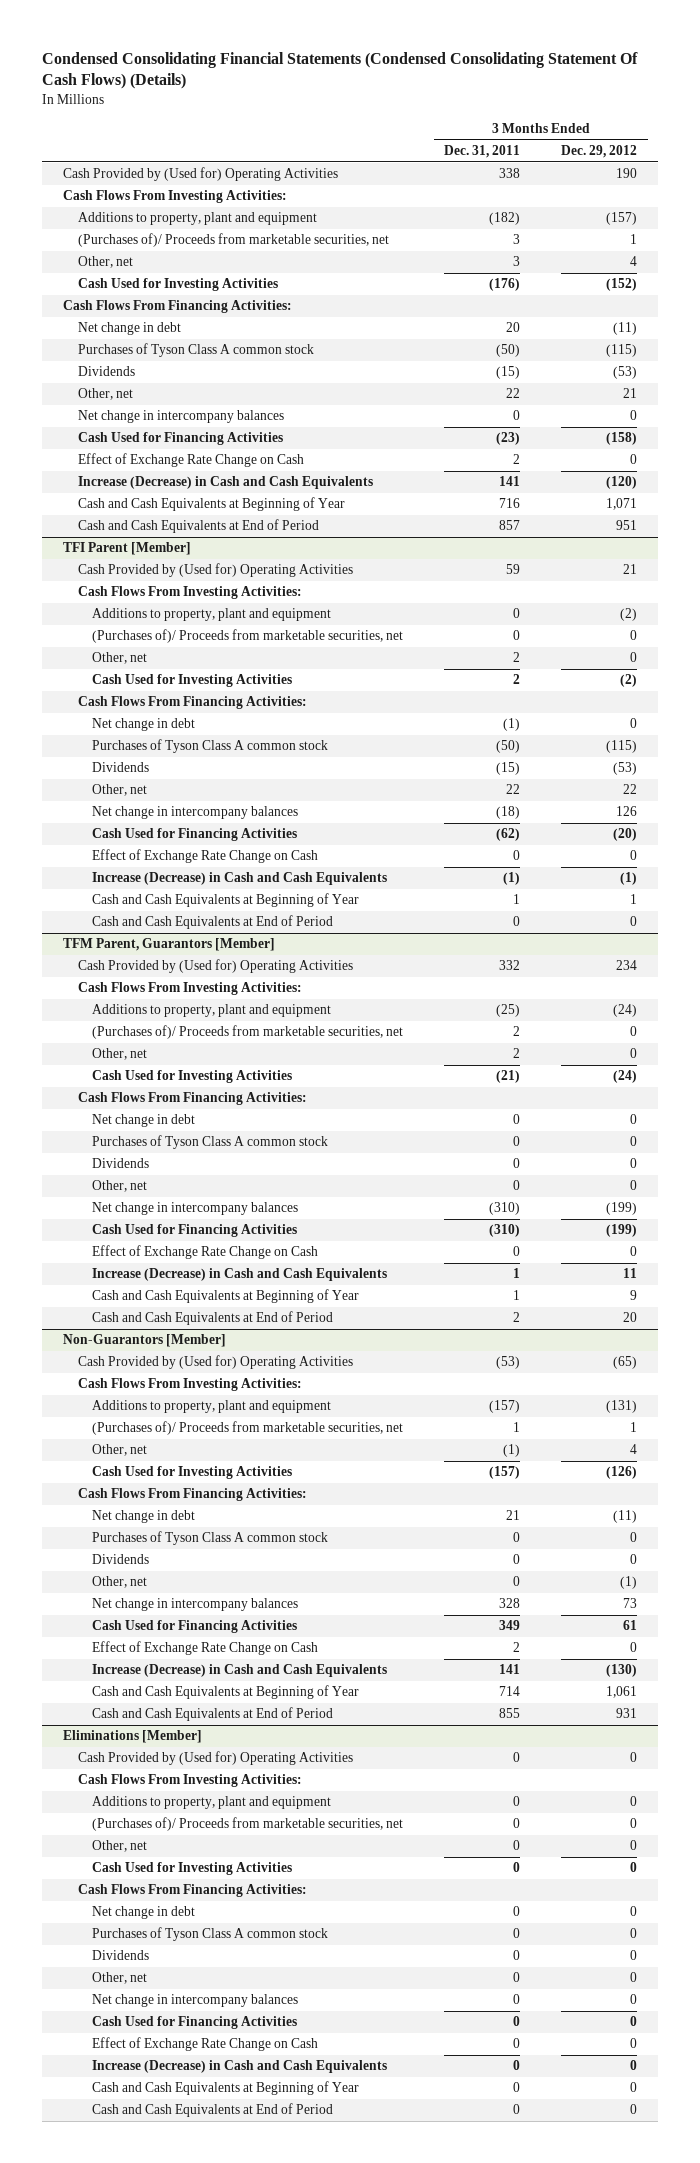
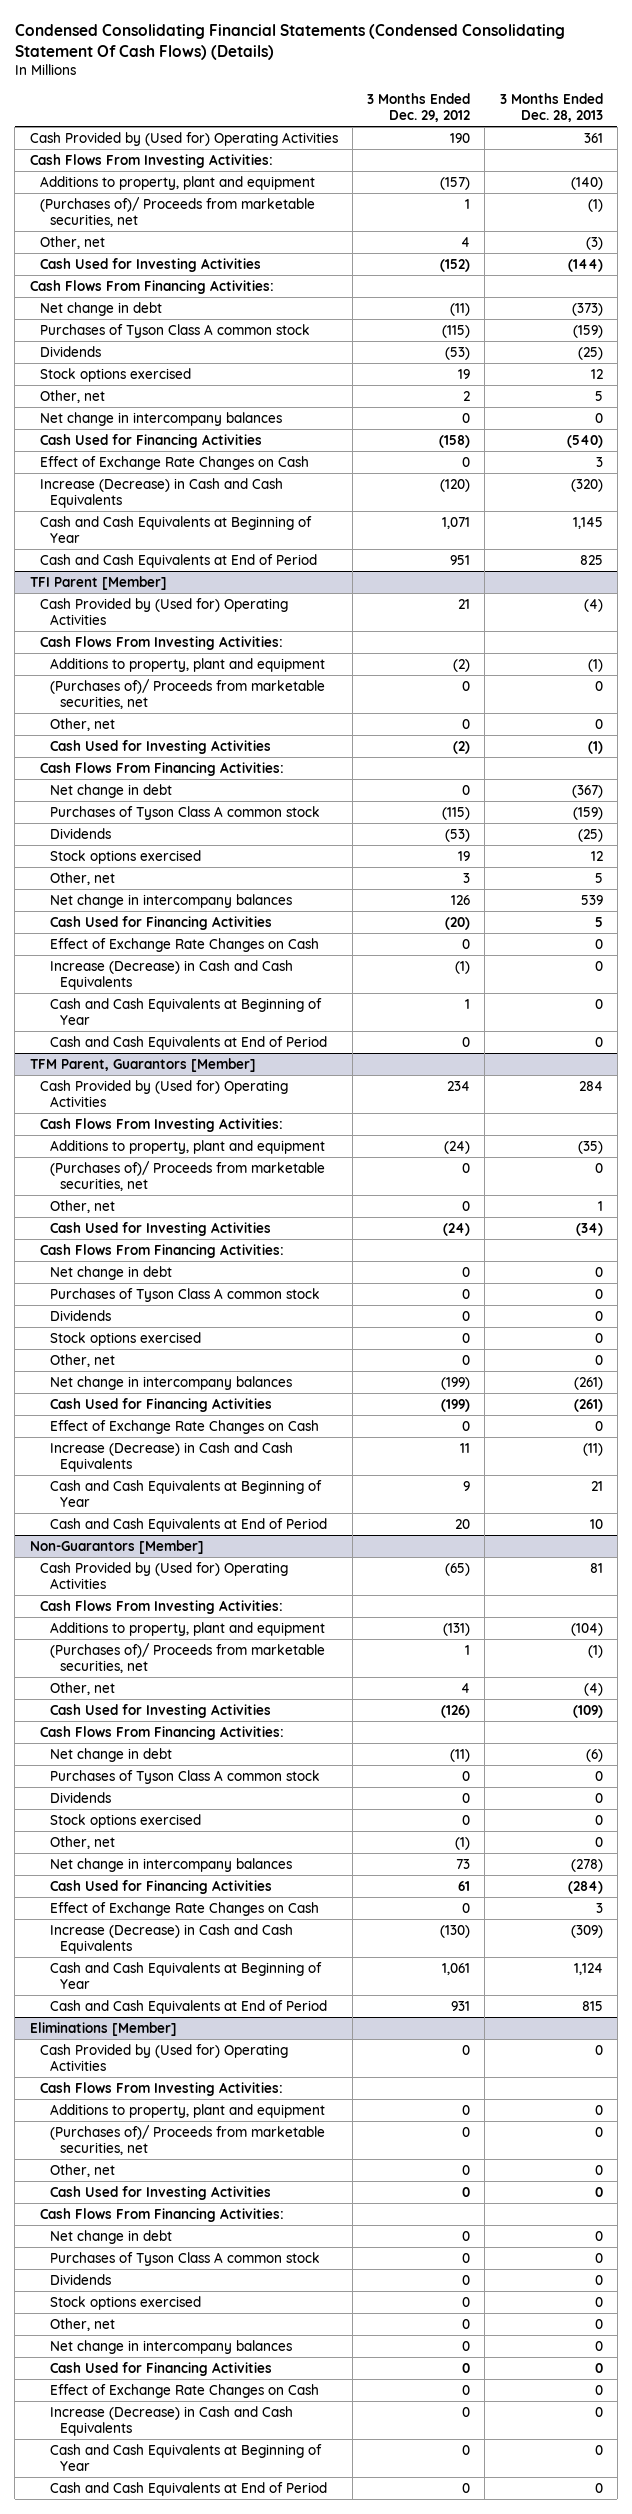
[444,144,521,158] Dec. 31, 2011 -> none
none -> [499,93,603,123] 3 Months Ended Dec. 28, 2013
none -> [39,367,191,382] Stock options exercised
[623,388,638,399] 21 -> [463,390,471,401] 2
[77,453,304,468] Effect of Exchange Rate Change on Cash -> [39,455,309,470] Effect of Exchange Rate Changes on Cash
none -> [49,849,201,864] Stock options exercised
[623,784,638,795] 22 -> [463,872,471,883] 3
[92,849,319,864] Effect of Exchange Rate Change on Cash -> [49,937,319,952] Effect of Exchange Rate Changes on Cash
none -> [49,1331,201,1346] Stock options exercised
[92,1245,319,1260] Effect of Exchange Rate Change on Cash -> [49,1419,319,1434] Effect of Exchange Rate Changes on Cash
none -> [49,1813,201,1828] Stock options exercised
[92,1641,319,1656] Effect of Exchange Rate Change on Cash -> [49,1901,319,1916] Effect of Exchange Rate Changes on Cash
none -> [49,2295,201,2310] Stock options exercised
[92,2037,319,2052] Effect of Exchange Rate Change on Cash -> [49,2383,319,2398] Effect of Exchange Rate Changes on Cash

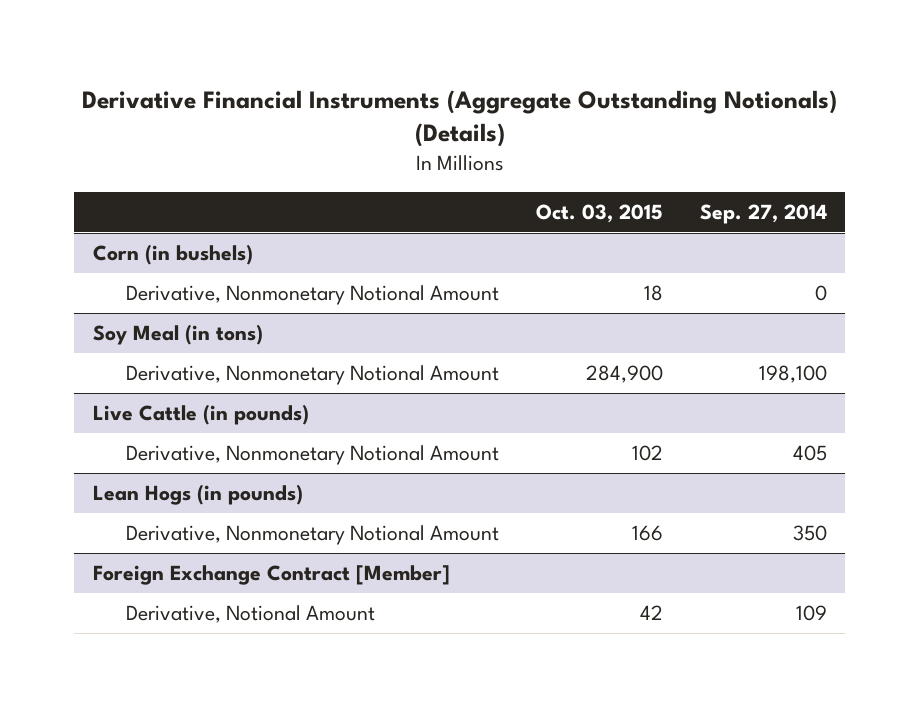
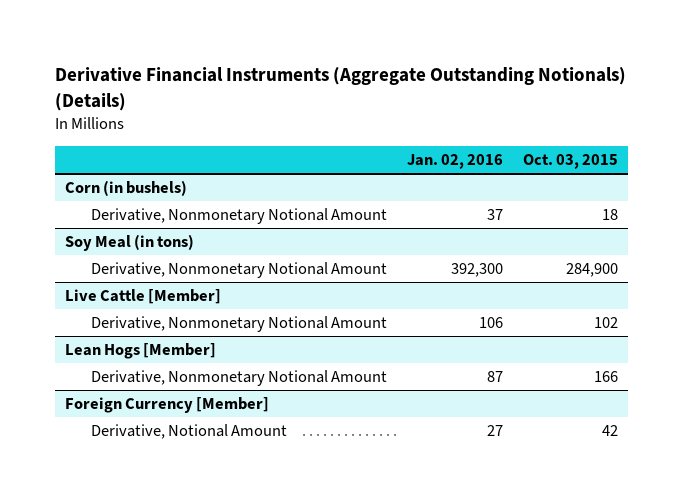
[699,203,827,224] Sep. 27, 2014 -> none
none -> [407,154,504,170] Jan. 02, 2016
[92,404,309,426] Live Cattle (in pounds) -> [65,289,222,305] Live Cattle [Member]
[92,484,303,506] Lean Hogs (in pounds) -> [65,343,217,360] Lean Hogs [Member]
[92,565,450,586] Foreign Exchange Contract [Member] -> [65,397,270,414] Foreign Currency [Member]

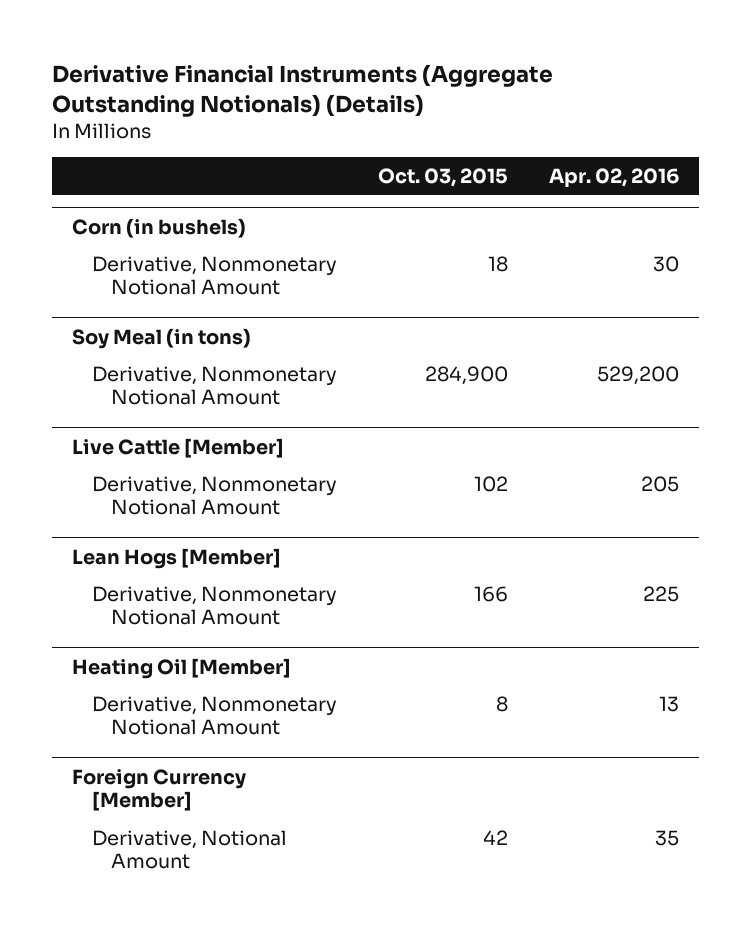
[407,154,504,170] Jan. 02, 2016 -> none
none -> [548,167,679,187] Apr. 02, 2016
none -> [72,657,292,679] Heating Oil [Member]
none -> [91,695,337,736] Derivative, Nonmonetary Notional Amount

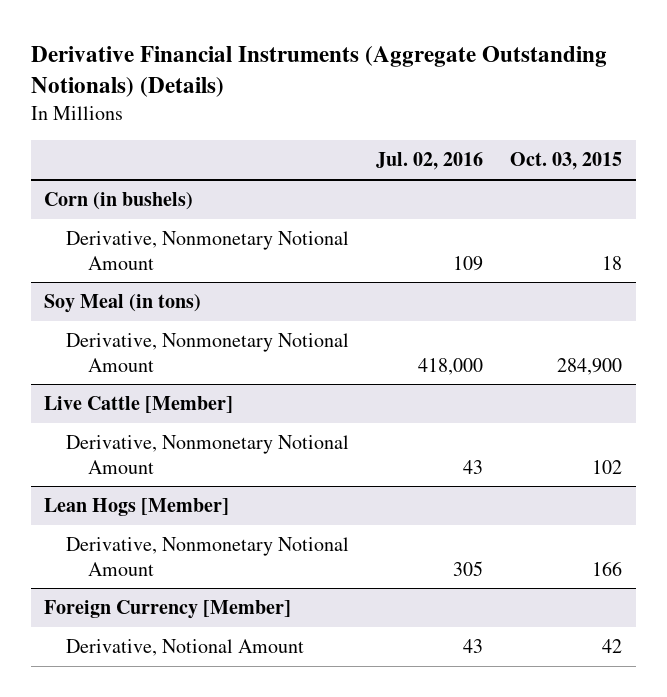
[548,167,679,187] Apr. 02, 2016 -> none
none -> [376,152,484,171] Jul. 02, 2016
[72,657,292,679] Heating Oil [Member] -> none
[91,695,337,736] Derivative, Nonmonetary Notional Amount -> none

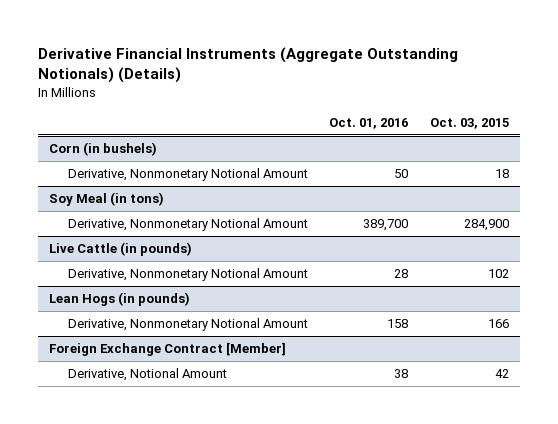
[376,152,484,171] Jul. 02, 2016 -> none
none -> [329,118,409,130] Oct. 01, 2016
[44,396,234,414] Live Cattle [Member] -> [49,242,193,257] Live Cattle (in pounds)
[44,498,230,517] Lean Hogs [Member] -> [49,292,191,307] Lean Hogs (in pounds)
[44,600,292,620] Foreign Currency [Member] -> [49,342,287,357] Foreign Exchange Contract [Member]

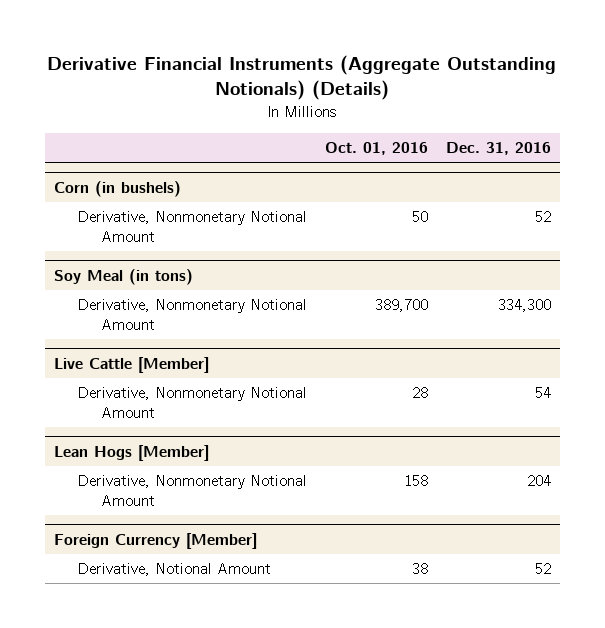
[430,118,510,130] Oct. 03, 2015 -> none
none -> [446,142,552,156] Dec. 31, 2016
[49,242,193,257] Live Cattle (in pounds) -> [53,357,209,374] Live Cattle [Member]
[49,292,191,307] Lean Hogs (in pounds) -> [53,445,209,462] Lean Hogs [Member]
[49,342,287,357] Foreign Exchange Contract [Member] -> [53,533,257,550] Foreign Currency [Member]

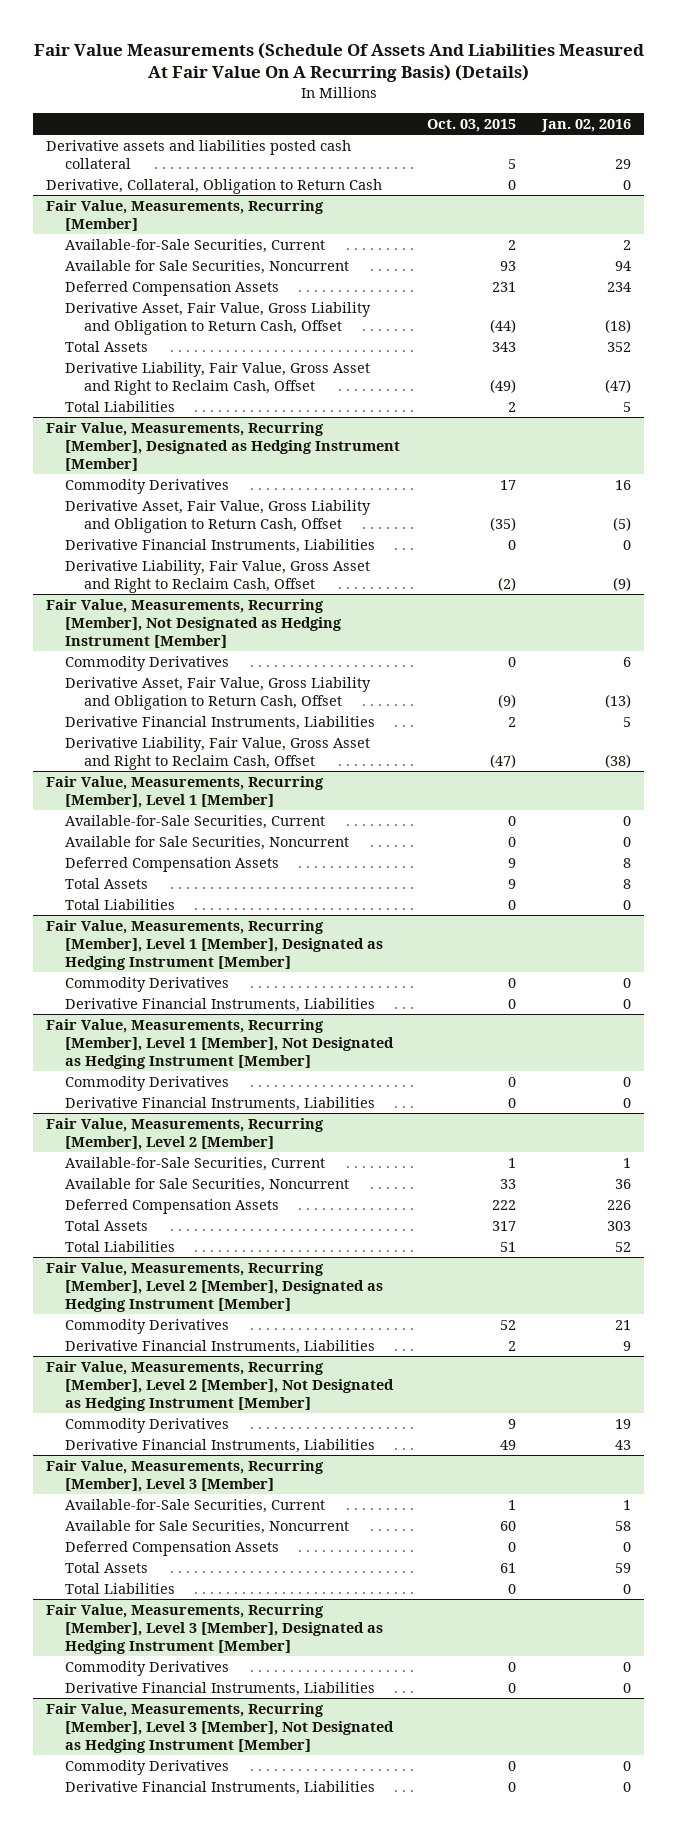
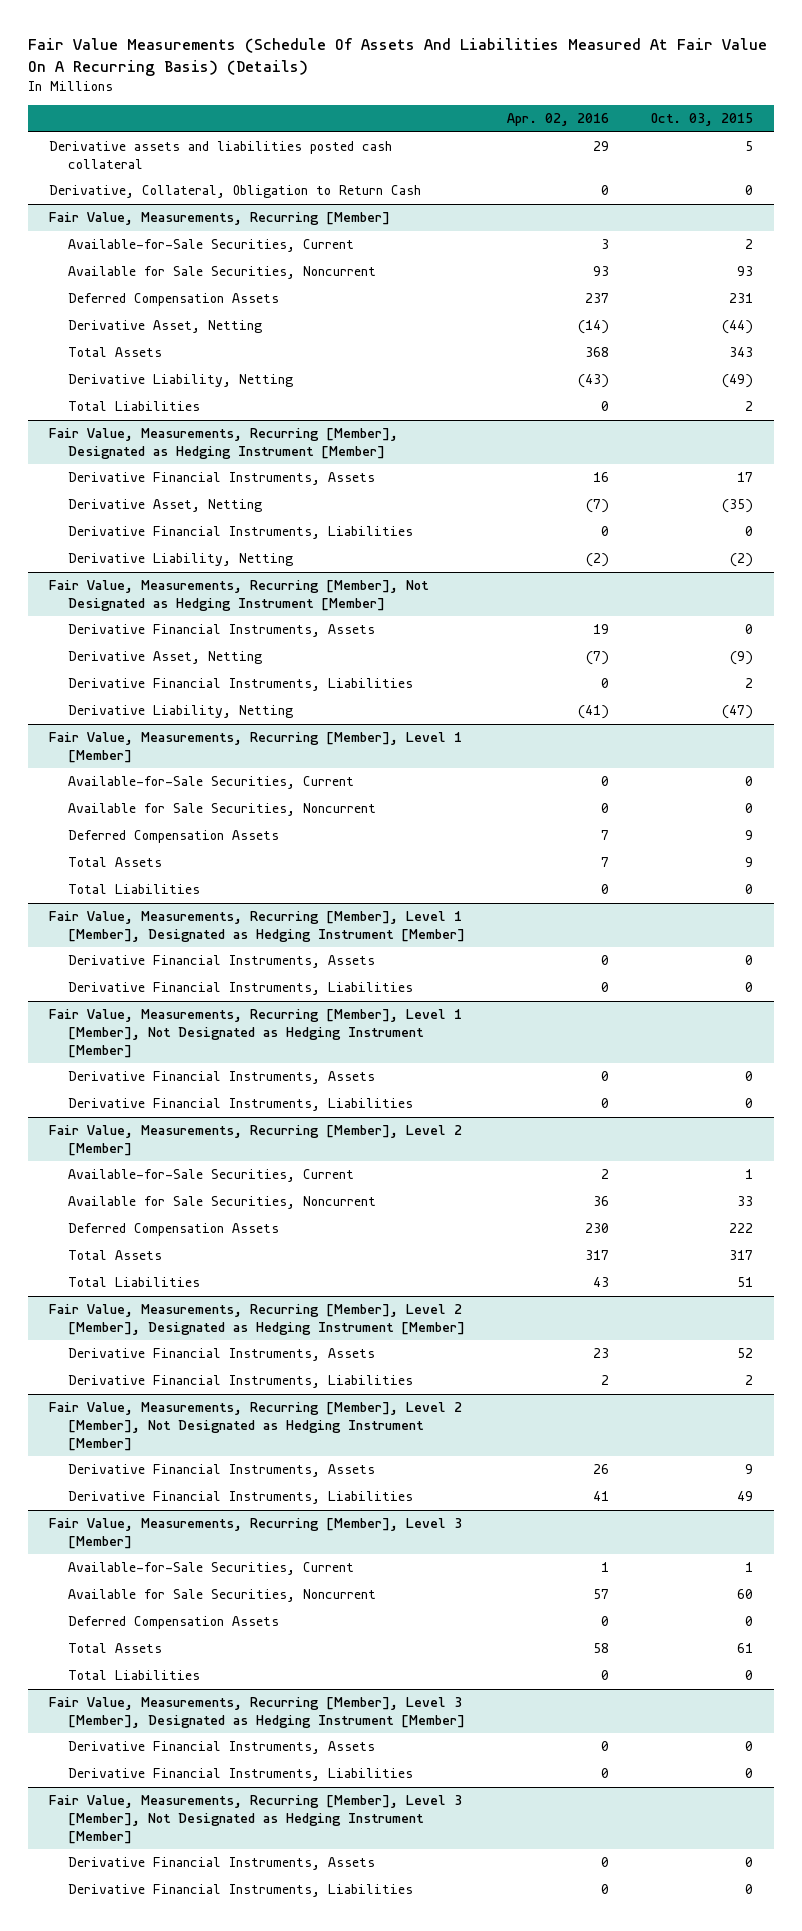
[540,118,631,132] Jan. 02, 2016 -> none
none -> [507,113,610,127] Apr. 02, 2016
[65,301,372,335] Derivative Asset, Fair Value, Gross Liability and Obligation to Return Cash, Offset -> [68,320,263,334] Derivative Asset, Netting
[65,361,371,395] Derivative Liability, Fair Value, Gross Asset and Right to Reclaim Cash, Offset -> [68,374,294,388] Derivative Liability, Netting
[65,478,230,494] Commodity Derivatives -> [68,472,376,486] Derivative Financial Instruments, Assets
[65,499,372,533] Derivative Asset, Fair Value, Gross Liability and Obligation to Return Cash, Offset -> [68,499,263,513] Derivative Asset, Netting
[65,559,371,593] Derivative Liability, Fair Value, Gross Asset and Right to Reclaim Cash, Offset -> [68,553,294,567] Derivative Liability, Netting
[65,655,230,671] Commodity Derivatives -> [68,624,376,638] Derivative Financial Instruments, Assets
[65,676,372,710] Derivative Asset, Fair Value, Gross Liability and Obligation to Return Cash, Offset -> [68,651,263,665] Derivative Asset, Netting
[65,736,371,770] Derivative Liability, Fair Value, Gross Asset and Right to Reclaim Cash, Offset -> [68,705,294,719] Derivative Liability, Netting
[65,976,230,992] Commodity Derivatives -> [68,955,376,969] Derivative Financial Instruments, Assets
[65,1075,230,1091] Commodity Derivatives -> [68,1071,376,1085] Derivative Financial Instruments, Assets
[65,1318,230,1334] Commodity Derivatives -> [68,1348,376,1362] Derivative Financial Instruments, Assets
[65,1417,230,1433] Commodity Derivatives -> [68,1464,376,1478] Derivative Financial Instruments, Assets
[65,1660,230,1676] Commodity Derivatives -> [68,1741,376,1755] Derivative Financial Instruments, Assets
[65,1759,230,1775] Commodity Derivatives -> [68,1857,376,1871] Derivative Financial Instruments, Assets

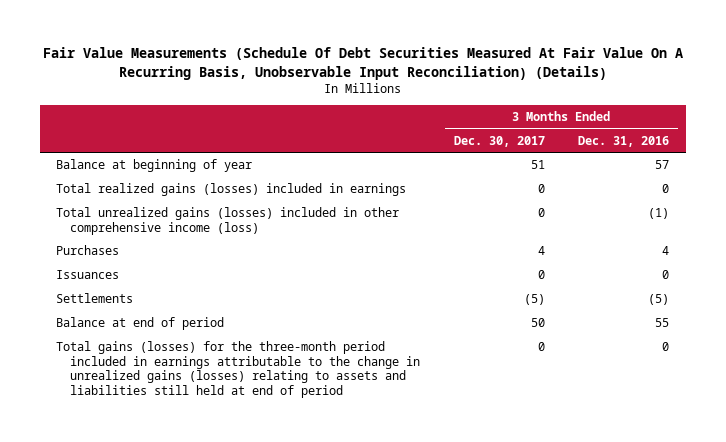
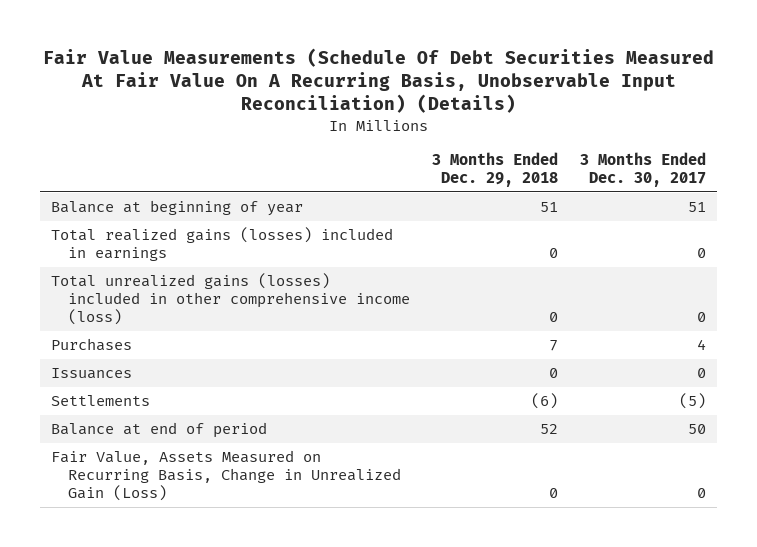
[578,135,670,147] Dec. 31, 2016 -> none
none -> [432,152,559,187] 3 Months Ended Dec. 29, 2018
[56,341,421,398] Total gains (losses) for the three-month period included in earnings attributable to the change in unrealized gains (losses) relating to assets and liabilities still held at end of period -> none
none -> [51,450,402,501] Fair Value, Assets Measured on Recurring Basis, Change in Unrealized Gain (Loss)

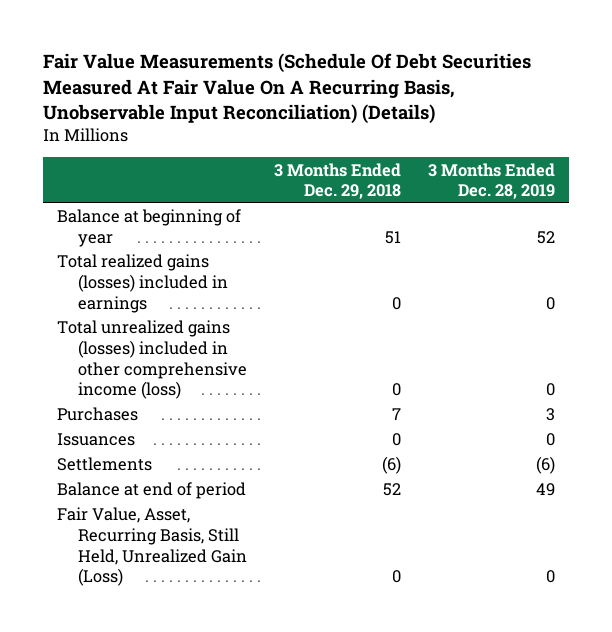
[580,152,707,187] 3 Months Ended Dec. 30, 2017 -> none
none -> [428,162,556,200] 3 Months Ended Dec. 28, 2019
[51,450,402,501] Fair Value, Assets Measured on Recurring Basis, Change in Unrealized Gain (Loss) -> [56,507,248,587] Fair Value, Asset, Recurring Basis, Still Held, Unrealized Gain (Loss)

